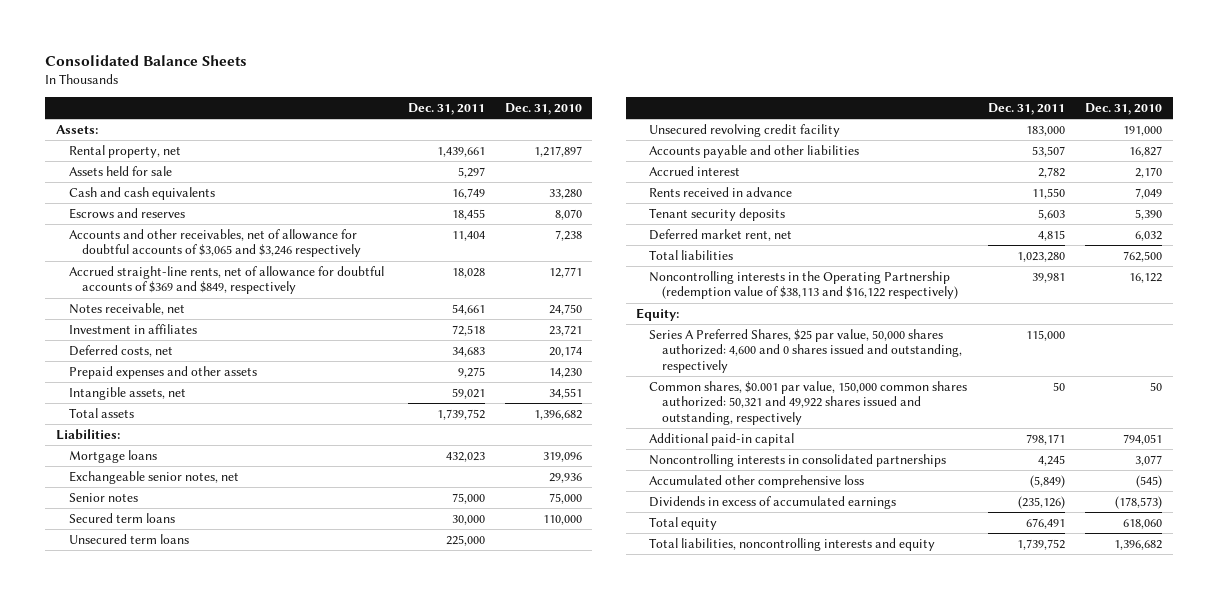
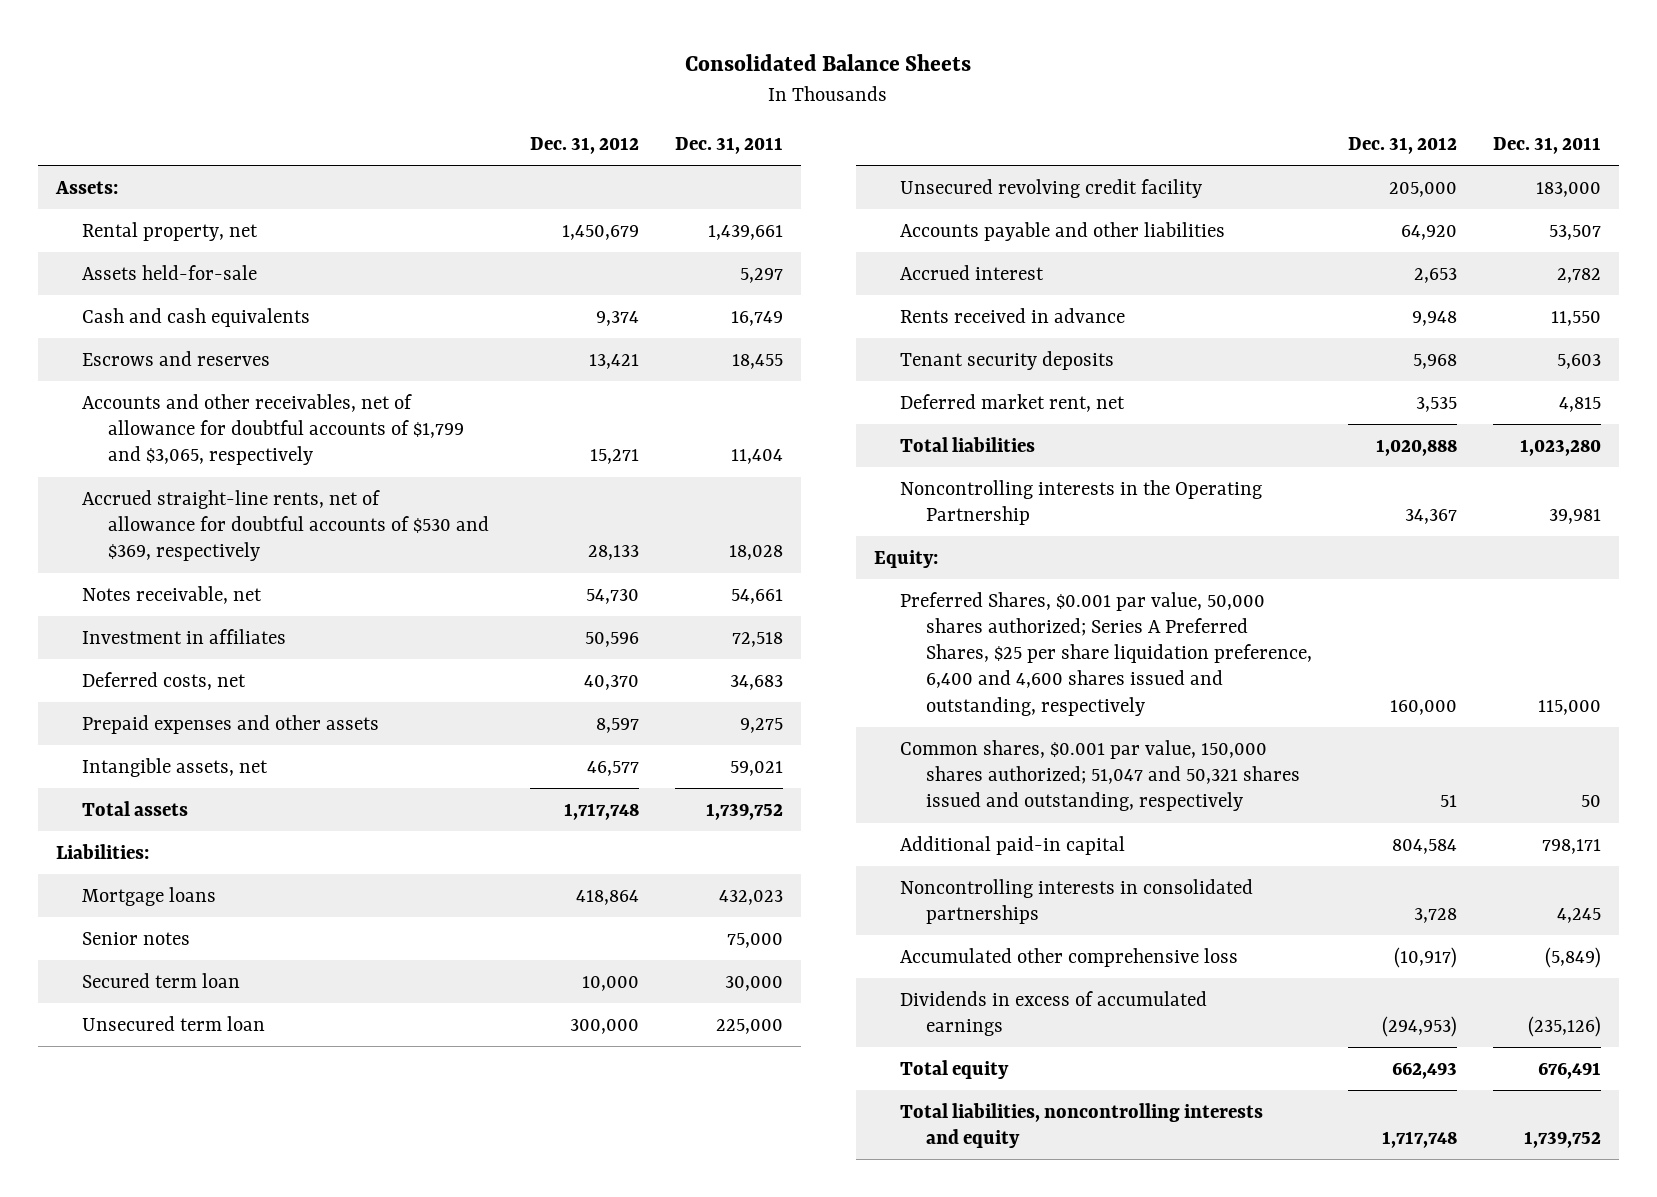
[505,103,583,116] Dec. 31, 2010 -> none
none -> [530,137,640,155] Dec. 31, 2012
[68,165,172,176] Assets held for sale -> [81,264,257,280] Assets held-for-sale
[68,228,362,258] Accounts and other receivables, net of allowance for doubtful accounts of $3,065 and $3,246 respectively -> [81,393,465,466] Accounts and other receivables, net of allowance for doubtful accounts of $1,799 and $3,065, respectively
[68,265,384,295] Accrued straight-line rents, net of allowance for doubtful accounts of $369 and $849, respectively -> [81,489,490,562] Accrued straight-line rents, net of allowance for doubtful accounts of $530 and $369, respectively
[68,470,239,484] Exchangeable senior notes, net -> none
[68,512,175,523] Secured term loans -> [81,972,240,988] Secured term loan
[68,533,189,544] Unsecured term loans -> [81,1015,265,1031] Unsecured term loan
[649,270,959,300] Noncontrolling interests in the Operating Partnership (redemption value of $38,113 and $16,122 respectively) -> [899,479,1262,525] Noncontrolling interests in the Operating Partnership
[649,328,963,373] Series A Preferred Shares, $25 par value, 50,000 shares authorized: 4,600 and 0 shares issued and outstanding, respectively -> [899,591,1313,716] Preferred Shares, $0.001 par value, 50,000 shares authorized; Series A Preferred Shares, $25 per share liquidation preference, 6,400 and 4,600 shares issued and outstanding, respectively
[649,380,968,425] Common shares, $0.001 par value, 150,000 common shares authorized: 50,321 and 49,922 shares issued and outstanding, respectively -> [899,739,1301,812] Common shares, $0.001 par value, 150,000 shares authorized; 51,047 and 50,321 shares issued and outstanding, respectively

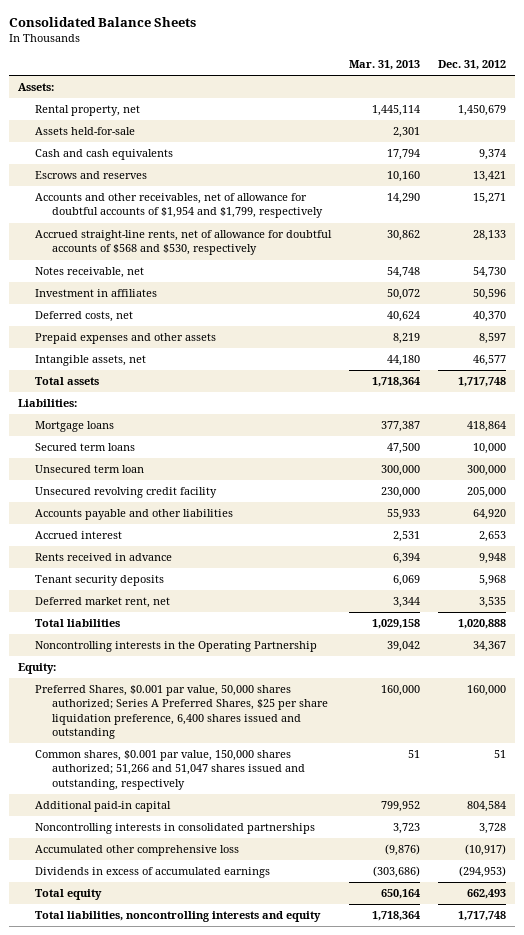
[675,137,784,155] Dec. 31, 2011 -> none
none -> [349,60,421,71] Mar. 31, 2013
[81,393,465,466] Accounts and other receivables, net of allowance for doubtful accounts of $1,799 and $3,065, respectively -> [35,193,324,219] Accounts and other receivables, net of allowance for doubtful accounts of $1,954 and $1,799, respectively
[81,489,490,562] Accrued straight-line rents, net of allowance for doubtful accounts of $530 and $369, respectively -> [35,230,333,256] Accrued straight-line rents, net of allowance for doubtful accounts of $568 and $530, respectively
[81,931,190,945] Senior notes -> none
[81,972,240,988] Secured term loan -> [35,443,136,452] Secured term loans
[899,591,1313,716] Preferred Shares, $0.001 par value, 50,000 shares authorized; Series A Preferred Shares, $25 per share liquidation preference, 6,400 and 4,600 shares issued and outstanding, respectively -> [35,685,329,739] Preferred Shares, $0.001 par value, 50,000 shares authorized; Series A Preferred Shares, $25 per share liquidation preference, 6,400 shares issued and outstanding
[899,739,1301,812] Common shares, $0.001 par value, 150,000 shares authorized; 51,047 and 50,321 shares issued and outstanding, respectively -> [35,750,306,790] Common shares, $0.001 par value, 150,000 shares authorized; 51,266 and 51,047 shares issued and outstanding, respectively

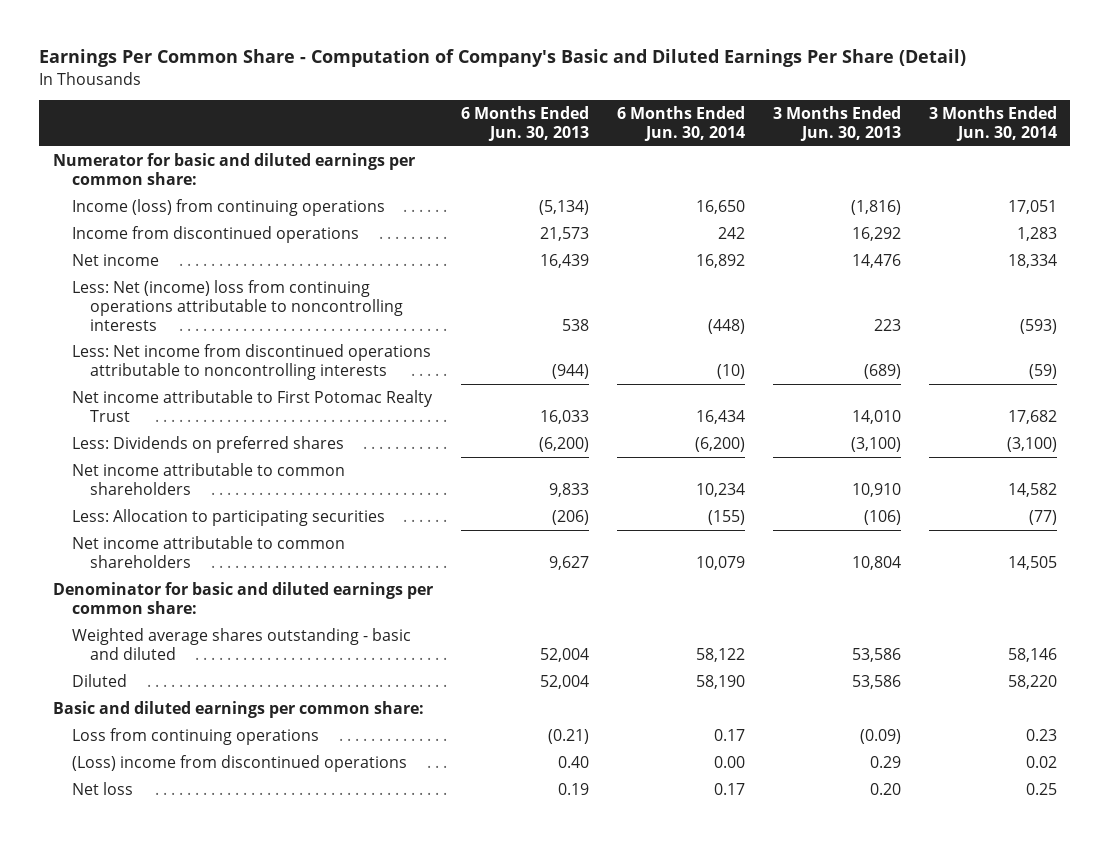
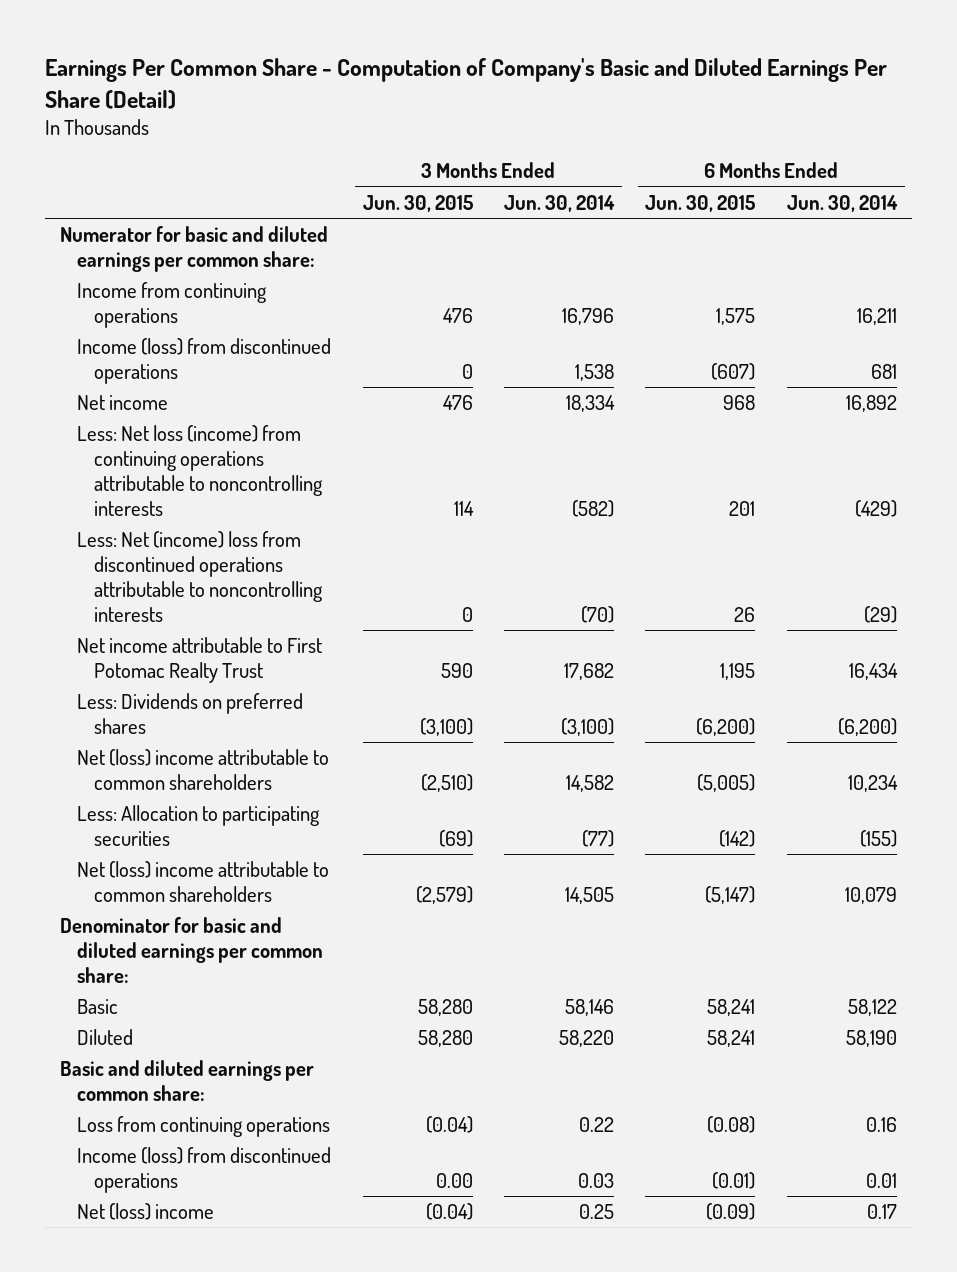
[461,106,590,141] 6 Months Ended Jun. 30, 2013 -> none
[772,106,901,141] 3 Months Ended Jun. 30, 2013 -> none
none -> [362,194,473,212] Jun. 30, 2015
none -> [645,194,756,212] Jun. 30, 2015
[71,198,385,216] Income (loss) from continuing operations -> [77,282,268,329] Income from continuing operations
[695,199,745,214] 16,650 -> [856,308,897,326] 16,211
[1007,199,1057,214] 17,051 -> [562,308,615,326] 16,796
[71,225,359,243] Income from discontinued operations -> [77,338,332,385] Income (loss) from discontinued operations
[717,226,745,239] 242 -> [870,364,897,380] 681
[1016,226,1057,241] 1,283 -> [575,364,615,382] 1,538
[71,279,404,331] Less: Net (income) loss from continuing operations attributable to noncontrolling interests -> [77,425,324,517] Less: Net loss (income) from continuing operations attributable to noncontrolling interests
[707,318,745,334] (448) -> [854,500,897,518] (429)
[1019,318,1057,334] (593) -> [572,500,615,518] (582)
[71,343,431,380] Less: Net income from discontinued operations attributable to noncontrolling interests -> [77,531,324,623] Less: Net (income) loss from discontinued operations attributable to noncontrolling interests
[716,363,745,379] (10) -> [863,606,897,624] (29)
[1028,363,1057,379] (59) -> [581,606,615,624] (70)
[71,462,345,495] Net income attributable to common shareholders -> [77,749,330,791] Net (loss) income attributable to common shareholders
[71,535,345,568] Net income attributable to common shareholders -> [77,861,330,903] Net (loss) income attributable to common shareholders
[71,627,411,660] Weighted average shares outstanding - basic and diluted -> [77,999,119,1015] Basic
[713,728,745,741] 0.17 -> [865,1117,897,1133] 0.16
[1025,728,1057,741] 0.23 -> [579,1117,615,1133] 0.22
[71,754,407,772] (Loss) income from discontinued operations -> [77,1147,332,1194] Income (loss) from discontinued operations
[713,755,745,768] 0.00 -> [865,1173,897,1189] 0.01
[1025,755,1057,768] 0.02 -> [578,1173,615,1189] 0.03
[71,781,133,795] Net loss -> [77,1203,215,1221] Net (loss) income

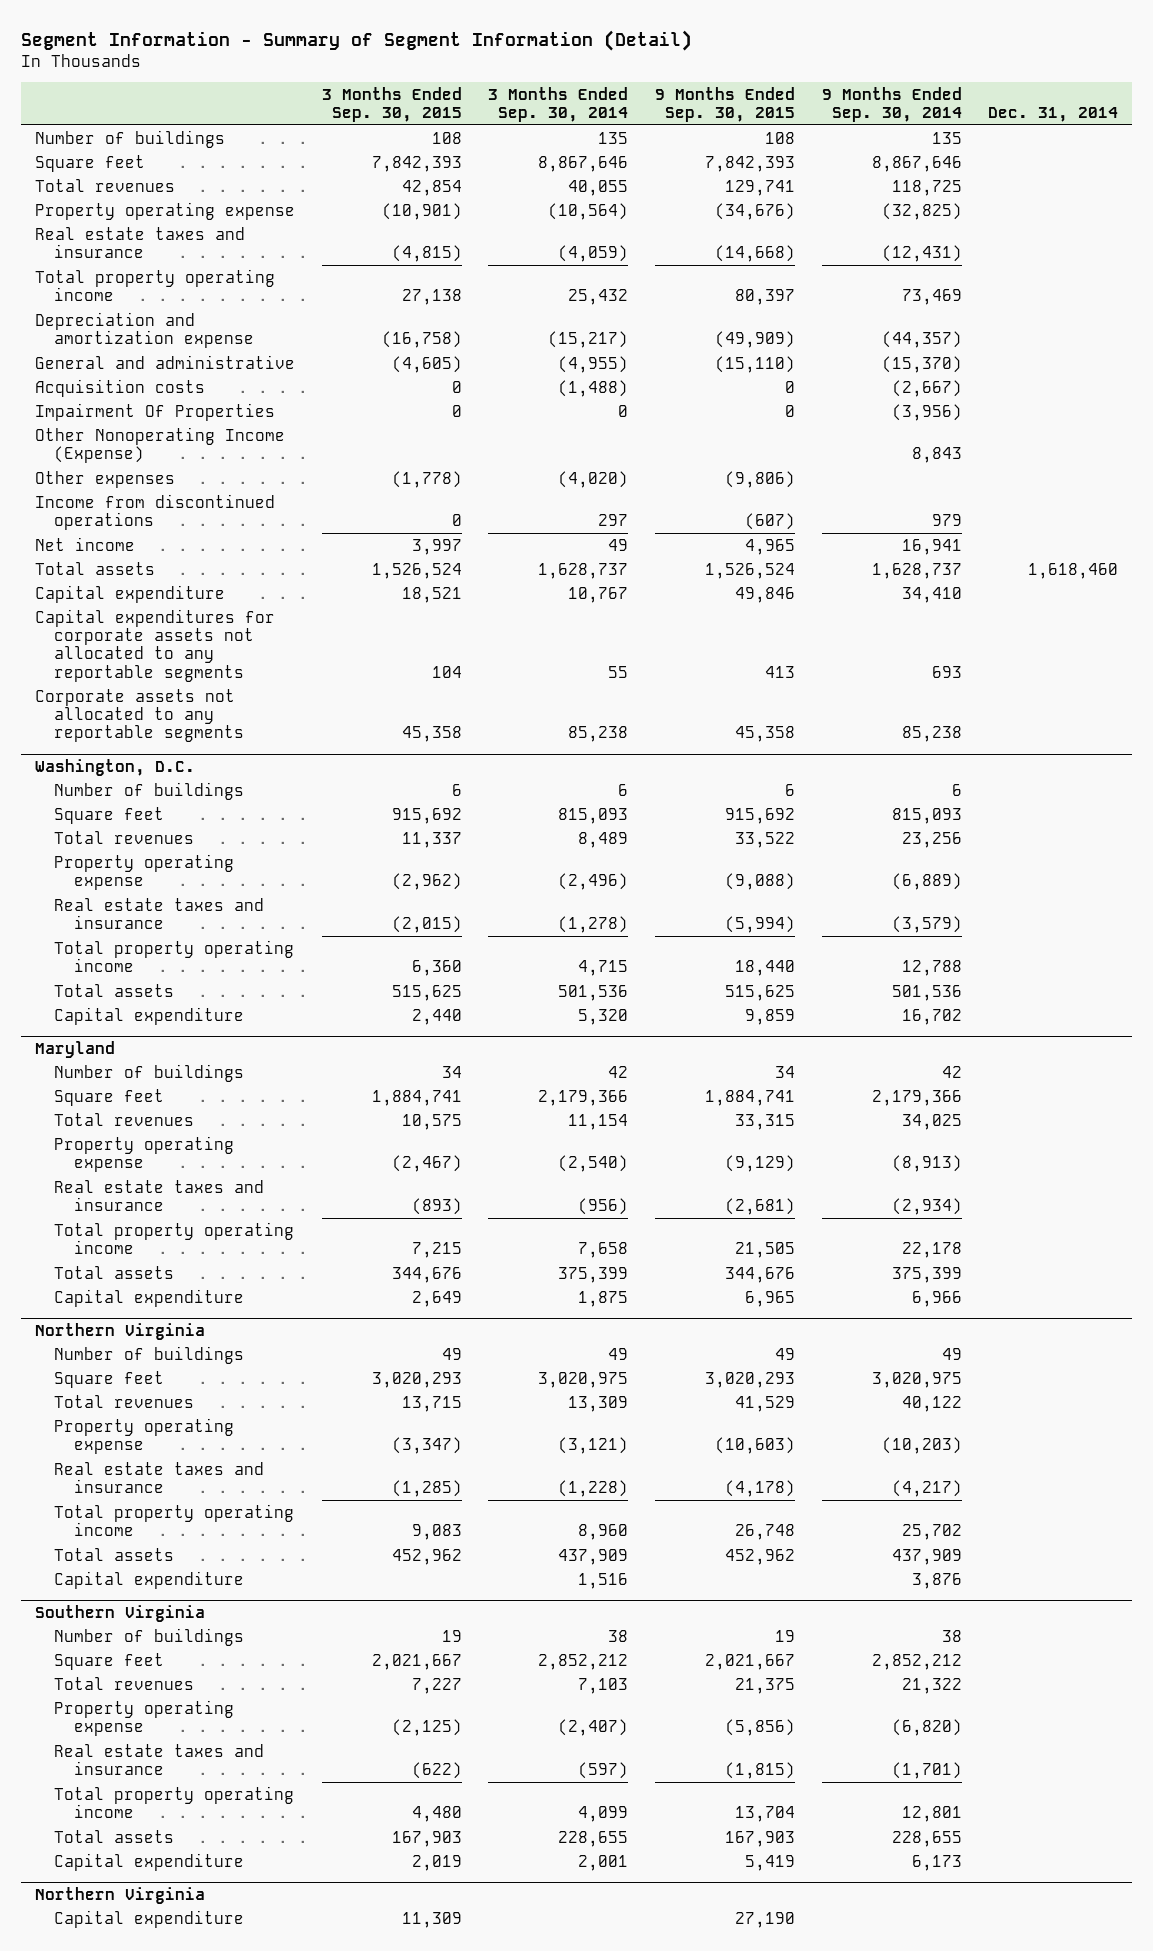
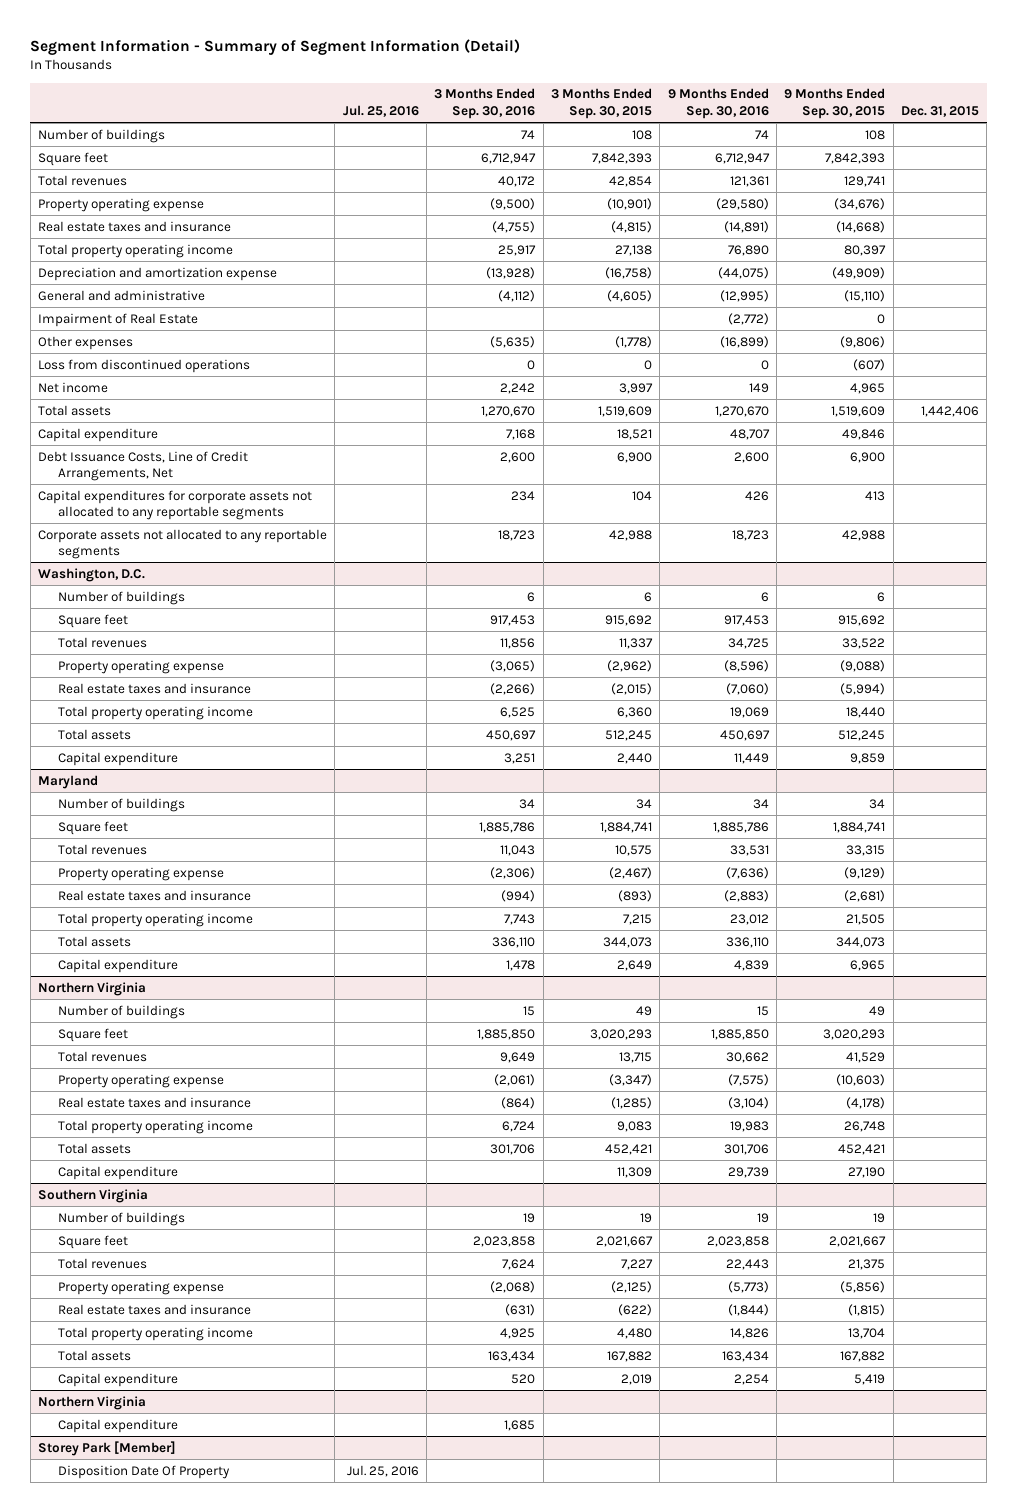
[488,86,629,123] 3 Months Ended Sep. 30, 2014 -> none
[821,86,962,123] 9 Months Ended Sep. 30, 2014 -> none
[988,107,1119,123] Dec. 31, 2014 -> none
none -> [342,104,419,117] Jul. 25, 2016
none -> [434,88,536,119] 3 Months Ended Sep. 30, 2016
none -> [667,88,769,119] 9 Months Ended Sep. 30, 2016
none -> [901,105,980,117] Dec. 31, 2015
[34,378,205,397] Acquisition costs -> none
[34,402,275,421] Impairment Of Properties -> none
[34,426,285,463] Other Nonoperating Income (Expense) -> none
none -> [37,312,198,327] Impairment of Real Estate
[34,493,275,530] Income from discontinued operations -> [37,358,250,373] Loss from discontinued operations
[371,562,462,579] 1,526,524 -> [598,405,653,417] 1,519,609
[705,562,796,579] 1,526,524 -> [831,405,886,417] 1,519,609
none -> [37,450,248,482] Debt Issuance Costs, Line of Credit Arrangements, Net
[401,726,462,743] 45,358 -> [609,529,653,541] 42,988
[735,726,796,743] 45,358 -> [842,529,886,541] 42,988
[391,984,462,1001] 515,625 -> [605,729,653,741] 512,245
[725,984,796,1001] 515,625 -> [838,729,886,741] 512,245
[391,1266,462,1283] 344,676 -> [603,936,653,948] 344,073
[725,1266,796,1283] 344,676 -> [836,936,886,948] 344,073
[391,1548,462,1565] 452,962 -> [605,1143,653,1155] 452,421
[725,1548,796,1565] 452,962 -> [838,1143,886,1155] 452,421
[54,1909,245,1928] Capital expenditure -> [57,1165,178,1180] Capital expenditure
[391,1830,462,1847] 167,903 -> [607,1350,653,1362] 167,882
[725,1830,796,1847] 167,903 -> [840,1350,886,1362] 167,882
[54,1570,245,1589] Capital expenditure -> [57,1418,178,1433] Capital expenditure
none -> [37,1440,176,1456] Storey Park [Member]
none -> [57,1464,230,1479] Disposition Date Of Property

